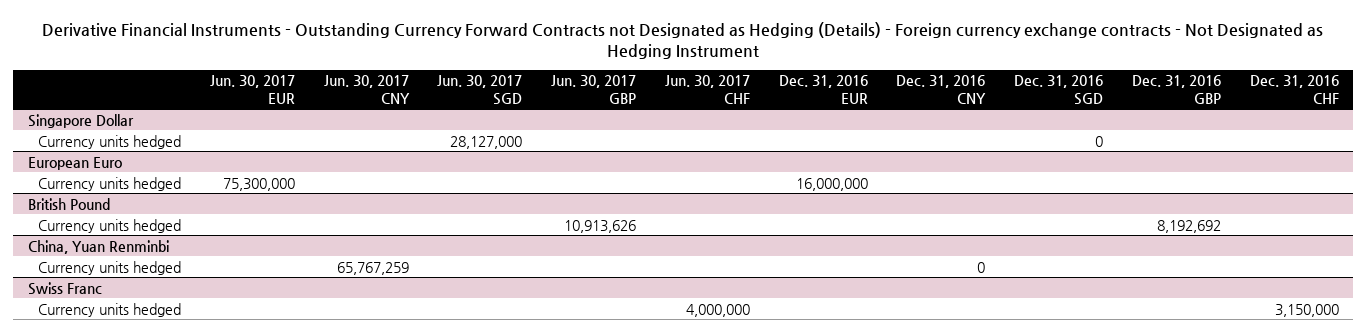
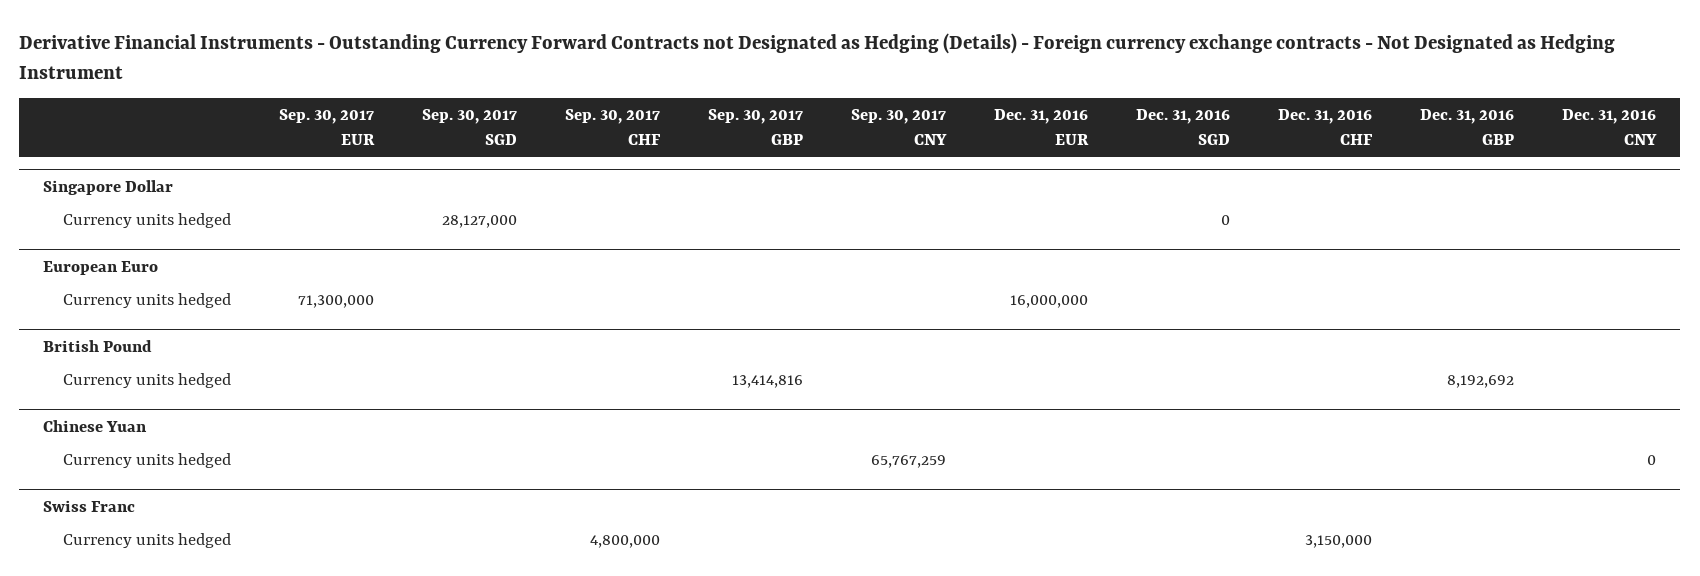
[209,75,295,104] Jun. 30, 2017 EUR -> none
[323,75,410,104] Jun. 30, 2017 CNY -> none
[437,75,523,105] Jun. 30, 2017 SGD -> none
[551,75,637,104] Jun. 30, 2017 GBP -> none
[664,75,750,104] Jun. 30, 2017 CHF -> none
none -> [279,109,376,145] Sep. 30, 2017 EUR
none -> [422,109,518,145] Sep. 30, 2017 SGD
none -> [565,109,662,145] Sep. 30, 2017 CHF
none -> [708,109,804,145] Sep. 30, 2017 GBP
none -> [851,109,948,145] Sep. 30, 2017 CNY
[27,239,169,254] China, Yuan Renminbi -> [43,419,148,432] Chinese Yuan

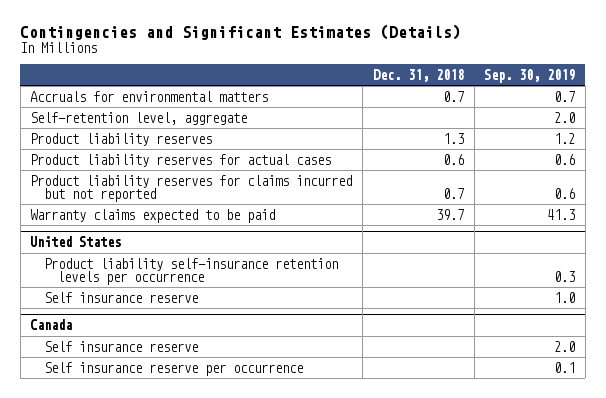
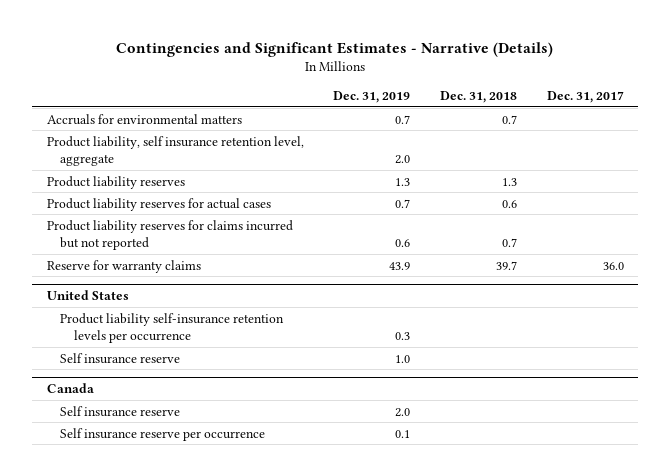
[20,23,462,40] Contingencies and Significant Estimates (Details) -> [116,41,554,57] Contingencies and Significant Estimates - Narrative (Details)
[484,68,576,83] Sep. 30, 2019 -> none
none -> [333,90,411,103] Dec. 31, 2019
none -> [546,90,624,103] Dec. 31, 2017
[30,111,248,125] Self-retention level, aggregate -> [46,135,304,166] Product liability, self insurance retention level, aggregate
[30,208,276,223] Warranty claims expected to be paid -> [46,259,201,273] Reserve for warranty claims

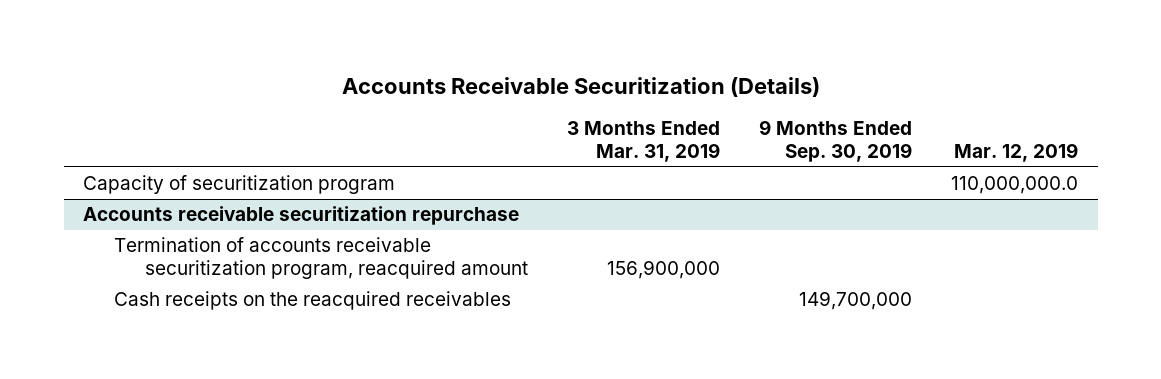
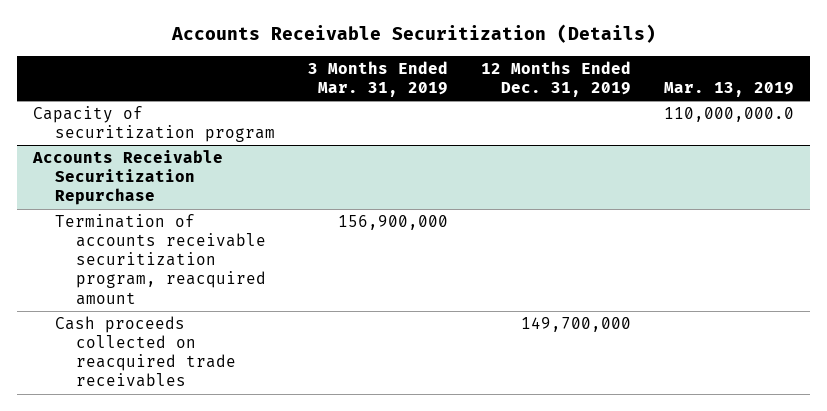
[758,120,912,163] 9 Months Ended Sep. 30, 2019 -> none
[953,143,1078,163] Mar. 12, 2019 -> none
none -> [480,60,631,97] 12 Months Ended Dec. 31, 2019
none -> [663,81,794,97] Mar. 13, 2019
[83,206,520,226] Accounts receivable securitization repurchase -> [32,150,224,206] Accounts Receivable Securitization Repurchase
[114,291,512,311] Cash receipts on the reacquired receivables -> [54,316,237,388] Cash proceeds collected on reacquired trade receivables

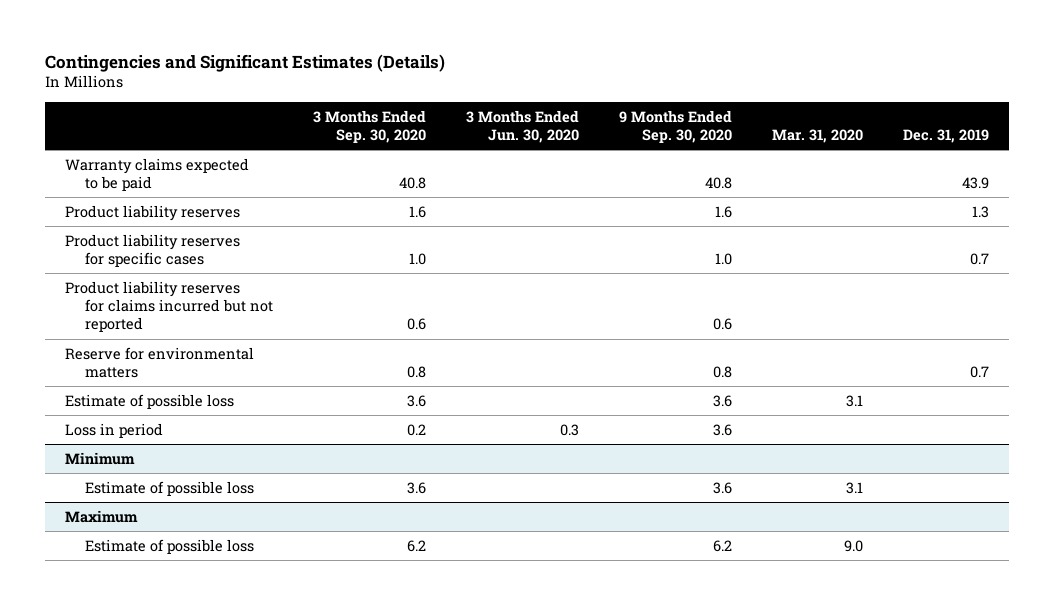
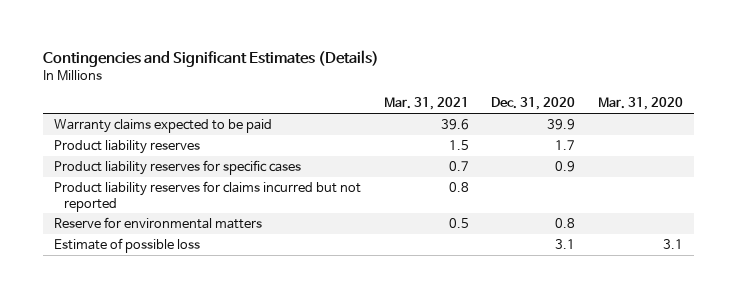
[312,109,426,143] 3 Months Ended Sep. 30, 2020 -> none
[465,109,579,143] 3 Months Ended Jun. 30, 2020 -> none
[618,109,732,143] 9 Months Ended Sep. 30, 2020 -> none
[903,128,990,143] Dec. 31, 2019 -> none
none -> [383,97,469,111] Mar. 31, 2021
none -> [491,97,576,111] Dec. 31, 2020
[64,422,163,438] Loss in period -> none
[64,451,135,465] Minimum -> none
[84,480,254,496] Estimate of possible loss -> none
[64,509,138,523] Maximum -> none
[84,538,254,554] Estimate of possible loss -> none

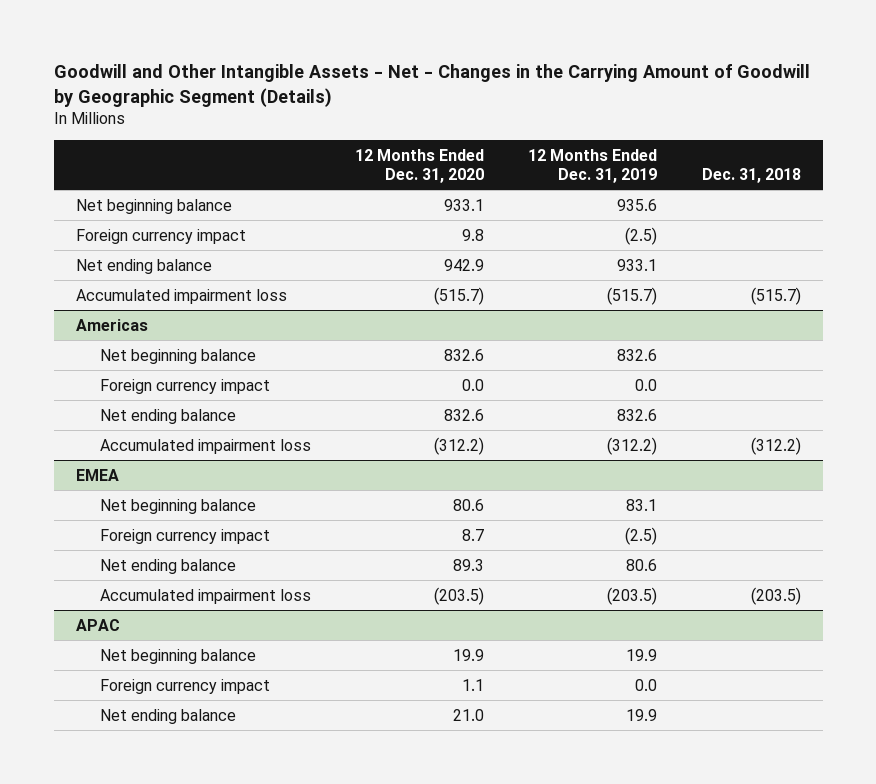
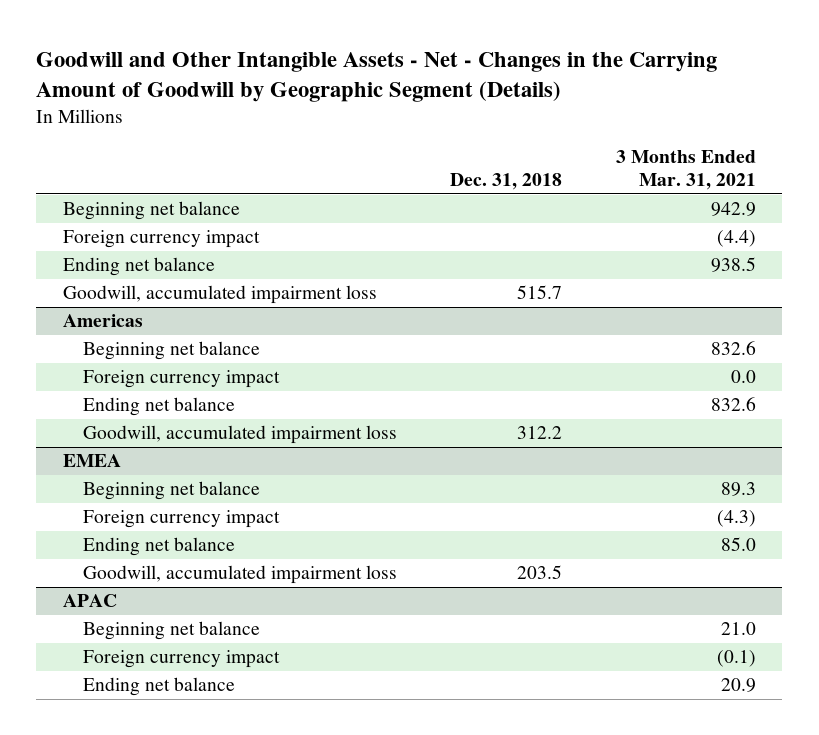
[355,148,485,183] 12 Months Ended Dec. 31, 2020 -> none
[528,148,658,183] 12 Months Ended Dec. 31, 2019 -> none
none -> [615,150,756,191] 3 Months Ended Mar. 31, 2021
[75,198,232,214] Net beginning balance -> [63,201,241,221] Beginning net balance
[75,258,212,274] Net ending balance -> [63,257,216,277] Ending net balance
[75,288,287,304] Accumulated impairment loss -> [63,285,378,305] Goodwill, accumulated impairment loss
[750,286,801,305] (515.7) -> [517,285,563,300] 515.7
[100,348,257,364] Net beginning balance -> [82,341,260,361] Beginning net balance
[100,408,237,424] Net ending balance -> [82,397,235,417] Ending net balance
[100,438,312,454] Accumulated impairment loss -> [82,425,397,445] Goodwill, accumulated impairment loss
[750,436,801,455] (312.2) -> [517,426,563,440] 312.2
[100,498,257,514] Net beginning balance -> [82,481,260,501] Beginning net balance
[100,558,237,574] Net ending balance -> [82,537,235,557] Ending net balance
[100,588,312,604] Accumulated impairment loss -> [82,565,397,585] Goodwill, accumulated impairment loss
[750,586,801,605] (203.5) -> [517,565,563,580] 203.5
[100,648,257,664] Net beginning balance -> [82,621,260,641] Beginning net balance
[100,708,237,724] Net ending balance -> [82,677,235,697] Ending net balance

